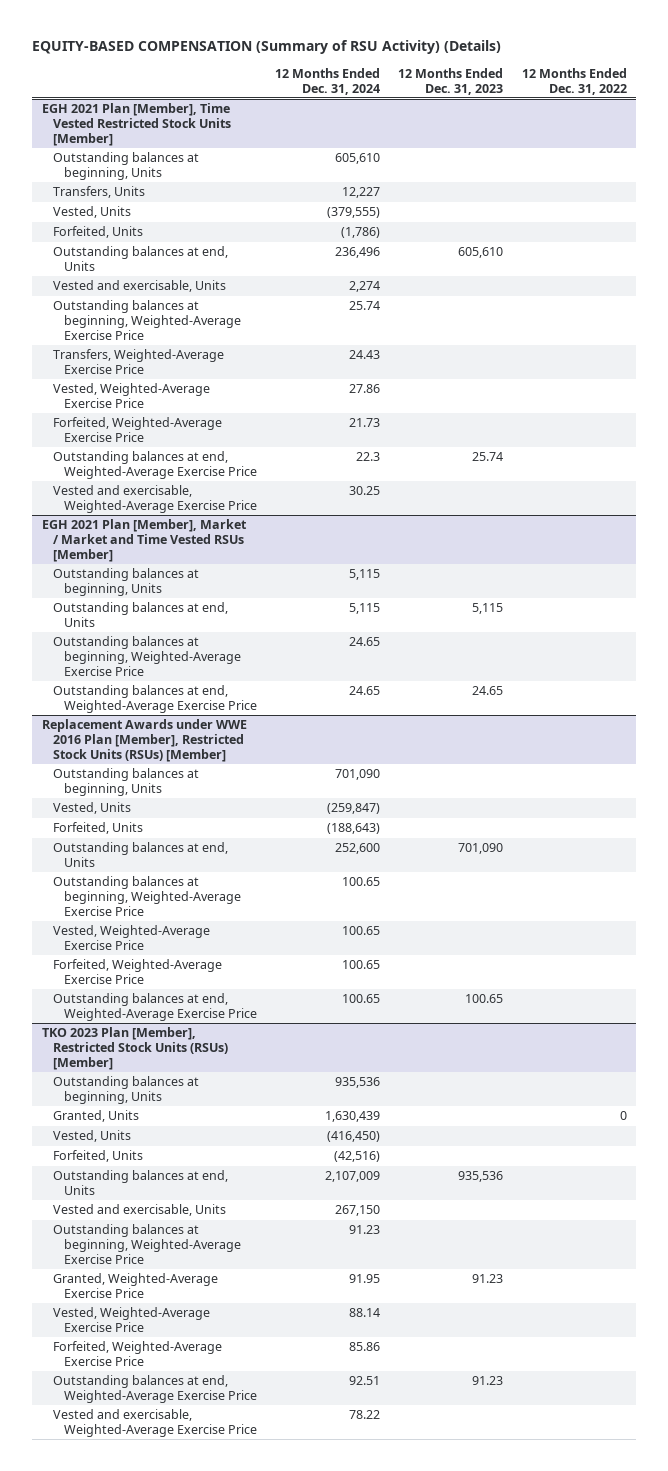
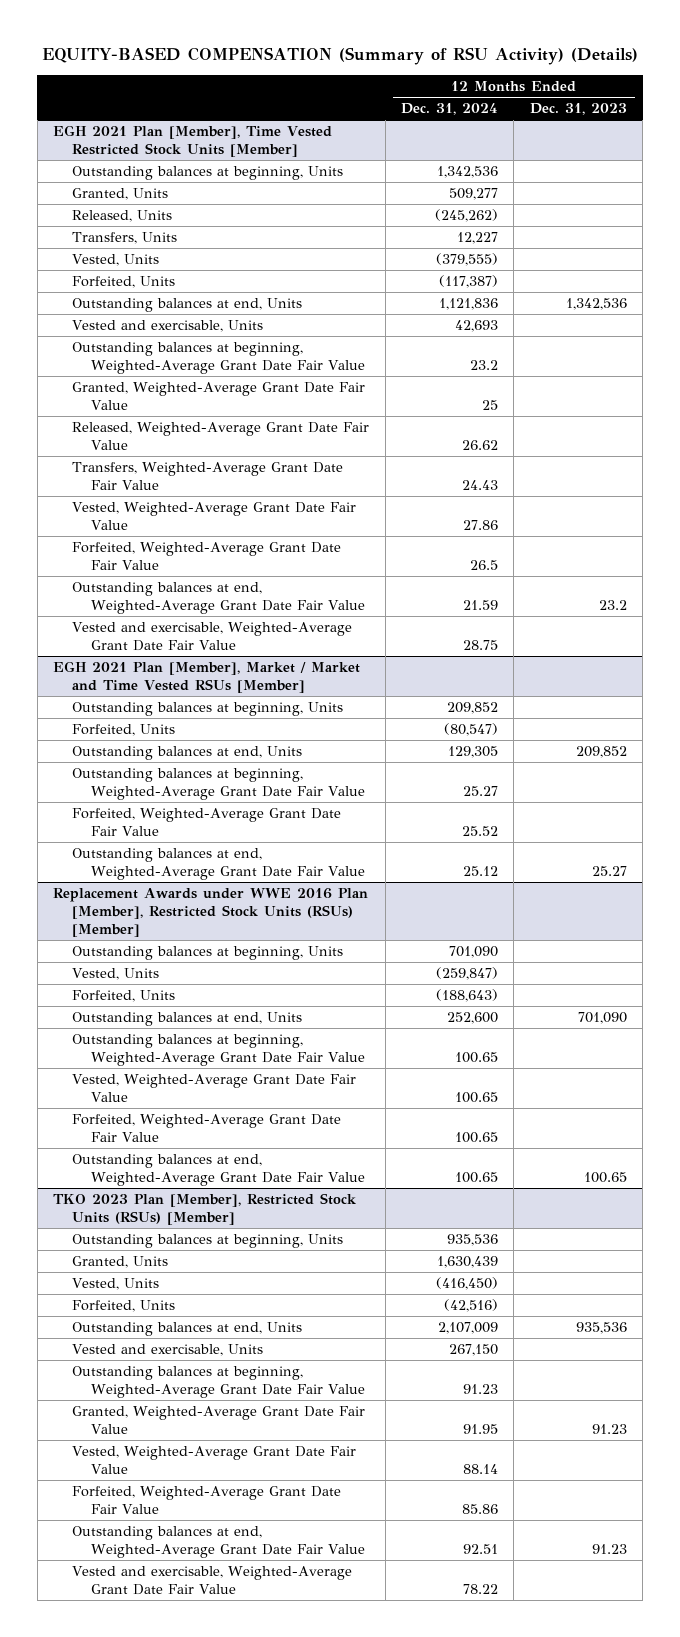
[521,67,627,95] 12 Months Ended Dec. 31, 2022 -> none
[334,153,380,165] 605,610 -> [436,166,498,179] 1,342,536
none -> [72,188,169,201] Granted, Units
none -> [72,210,173,223] Released, Units
[340,227,380,239] (1,786) -> [438,275,498,289] (117,387)
[334,247,380,259] 236,496 -> [438,298,498,311] 1,121,836
[458,247,504,259] 605,610 -> [565,298,627,311] 1,342,536
[348,281,380,293] 2,274 -> [454,320,498,333] 42,693
[52,300,241,340] Outstanding balances at beginning, Weighted-Average Exercise Price -> [72,342,365,375] Outstanding balances at beginning, Weighted-Average Grant Date Fair Value
[348,301,380,311] 25.74 -> [469,360,498,371] 23.2
none -> [72,382,366,411] Granted, Weighted-Average Grant Date Fair Value
none -> [72,422,370,451] Released, Weighted-Average Grant Date Fair Value
[52,349,224,374] Transfers, Weighted-Average Exercise Price -> [72,462,344,491] Transfers, Weighted-Average Grant Date Fair Value
[52,383,210,408] Vested, Weighted-Average Exercise Price -> [72,502,357,531] Vested, Weighted-Average Grant Date Fair Value
[52,417,222,442] Forfeited, Weighted-Average Exercise Price -> [72,542,342,571] Forfeited, Weighted-Average Grant Date Fair Value
[348,418,380,428] 21.73 -> [469,560,498,571] 26.5
[52,451,257,479] Outstanding balances at end, Weighted-Average Exercise Price -> [72,582,365,615] Outstanding balances at end, Weighted-Average Grant Date Fair Value
[355,452,380,462] 22.3 -> [462,600,498,611] 21.59
[472,452,504,462] 25.74 -> [598,600,627,611] 23.2
[52,485,257,513] Vested and exercisable, Weighted-Average Exercise Price -> [72,622,353,652] Vested and exercisable, Weighted-Average Grant Date Fair Value
[348,486,380,496] 30.25 -> [462,640,498,651] 28.75
[348,569,380,581] 5,115 -> [446,702,498,715] 209,852
none -> [72,724,176,737] Forfeited, Units
[348,603,380,615] 5,115 -> [447,746,498,759] 129,305
[472,603,504,615] 5,115 -> [575,746,627,759] 209,852
[52,636,241,676] Outstanding balances at beginning, Weighted-Average Exercise Price -> [72,768,365,801] Outstanding balances at beginning, Weighted-Average Grant Date Fair Value
[348,637,380,647] 24.65 -> [462,786,498,797] 25.27
none -> [72,808,342,837] Forfeited, Weighted-Average Grant Date Fair Value
[52,685,257,713] Outstanding balances at end, Weighted-Average Exercise Price -> [72,848,365,881] Outstanding balances at end, Weighted-Average Grant Date Fair Value
[348,686,380,696] 24.65 -> [462,866,498,877] 25.12
[472,686,504,696] 24.65 -> [591,866,627,877] 25.27
[52,876,241,916] Outstanding balances at beginning, Weighted-Average Exercise Price -> [72,1034,365,1067] Outstanding balances at beginning, Weighted-Average Grant Date Fair Value
[52,925,210,950] Vested, Weighted-Average Exercise Price -> [72,1074,357,1103] Vested, Weighted-Average Grant Date Fair Value
[52,959,222,984] Forfeited, Weighted-Average Exercise Price -> [72,1114,342,1143] Forfeited, Weighted-Average Grant Date Fair Value
[52,993,257,1021] Outstanding balances at end, Weighted-Average Exercise Price -> [72,1154,365,1187] Outstanding balances at end, Weighted-Average Grant Date Fair Value
[52,1224,241,1264] Outstanding balances at beginning, Weighted-Average Exercise Price -> [72,1366,365,1399] Outstanding balances at beginning, Weighted-Average Grant Date Fair Value
[52,1273,218,1298] Granted, Weighted-Average Exercise Price -> [72,1406,366,1435] Granted, Weighted-Average Grant Date Fair Value
[52,1307,210,1332] Vested, Weighted-Average Exercise Price -> [72,1446,357,1475] Vested, Weighted-Average Grant Date Fair Value
[52,1341,222,1366] Forfeited, Weighted-Average Exercise Price -> [72,1486,342,1515] Forfeited, Weighted-Average Grant Date Fair Value
[52,1375,257,1403] Outstanding balances at end, Weighted-Average Exercise Price -> [72,1526,365,1559] Outstanding balances at end, Weighted-Average Grant Date Fair Value
[52,1409,257,1437] Vested and exercisable, Weighted-Average Exercise Price -> [72,1566,353,1596] Vested and exercisable, Weighted-Average Grant Date Fair Value

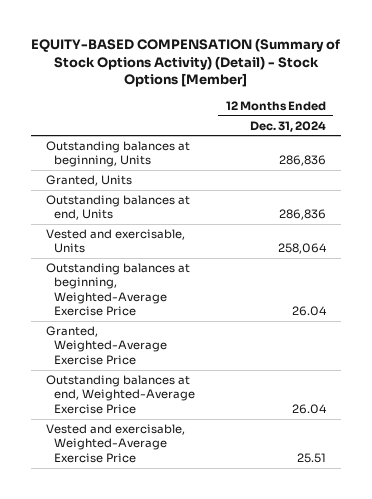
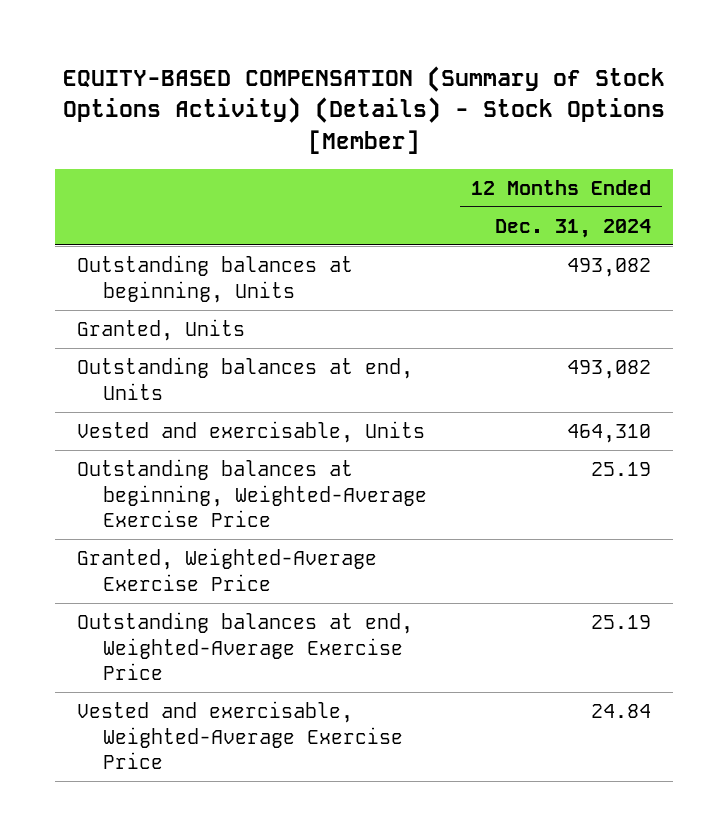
[30,37,340,88] EQUITY-BASED COMPENSATION (Summary of Stock Options Activity) (Detail) - Stock Options [Member] -> [62,65,665,154] EQUITY-BASED COMPENSATION (Summary of Stock Options Activity) (Details) - Stock Options [Member]
[278,155,326,167] 286,836 -> [566,257,651,277] 493,082
[278,209,326,221] 286,836 -> [566,359,651,379] 493,082
[277,243,327,255] 258,064 -> [566,423,651,443] 464,310
[291,306,327,317] 26.04 -> [590,461,651,476] 25.19
[291,403,327,414] 26.04 -> [590,614,651,629] 25.19
[296,452,326,463] 25.51 -> [590,703,651,718] 24.84

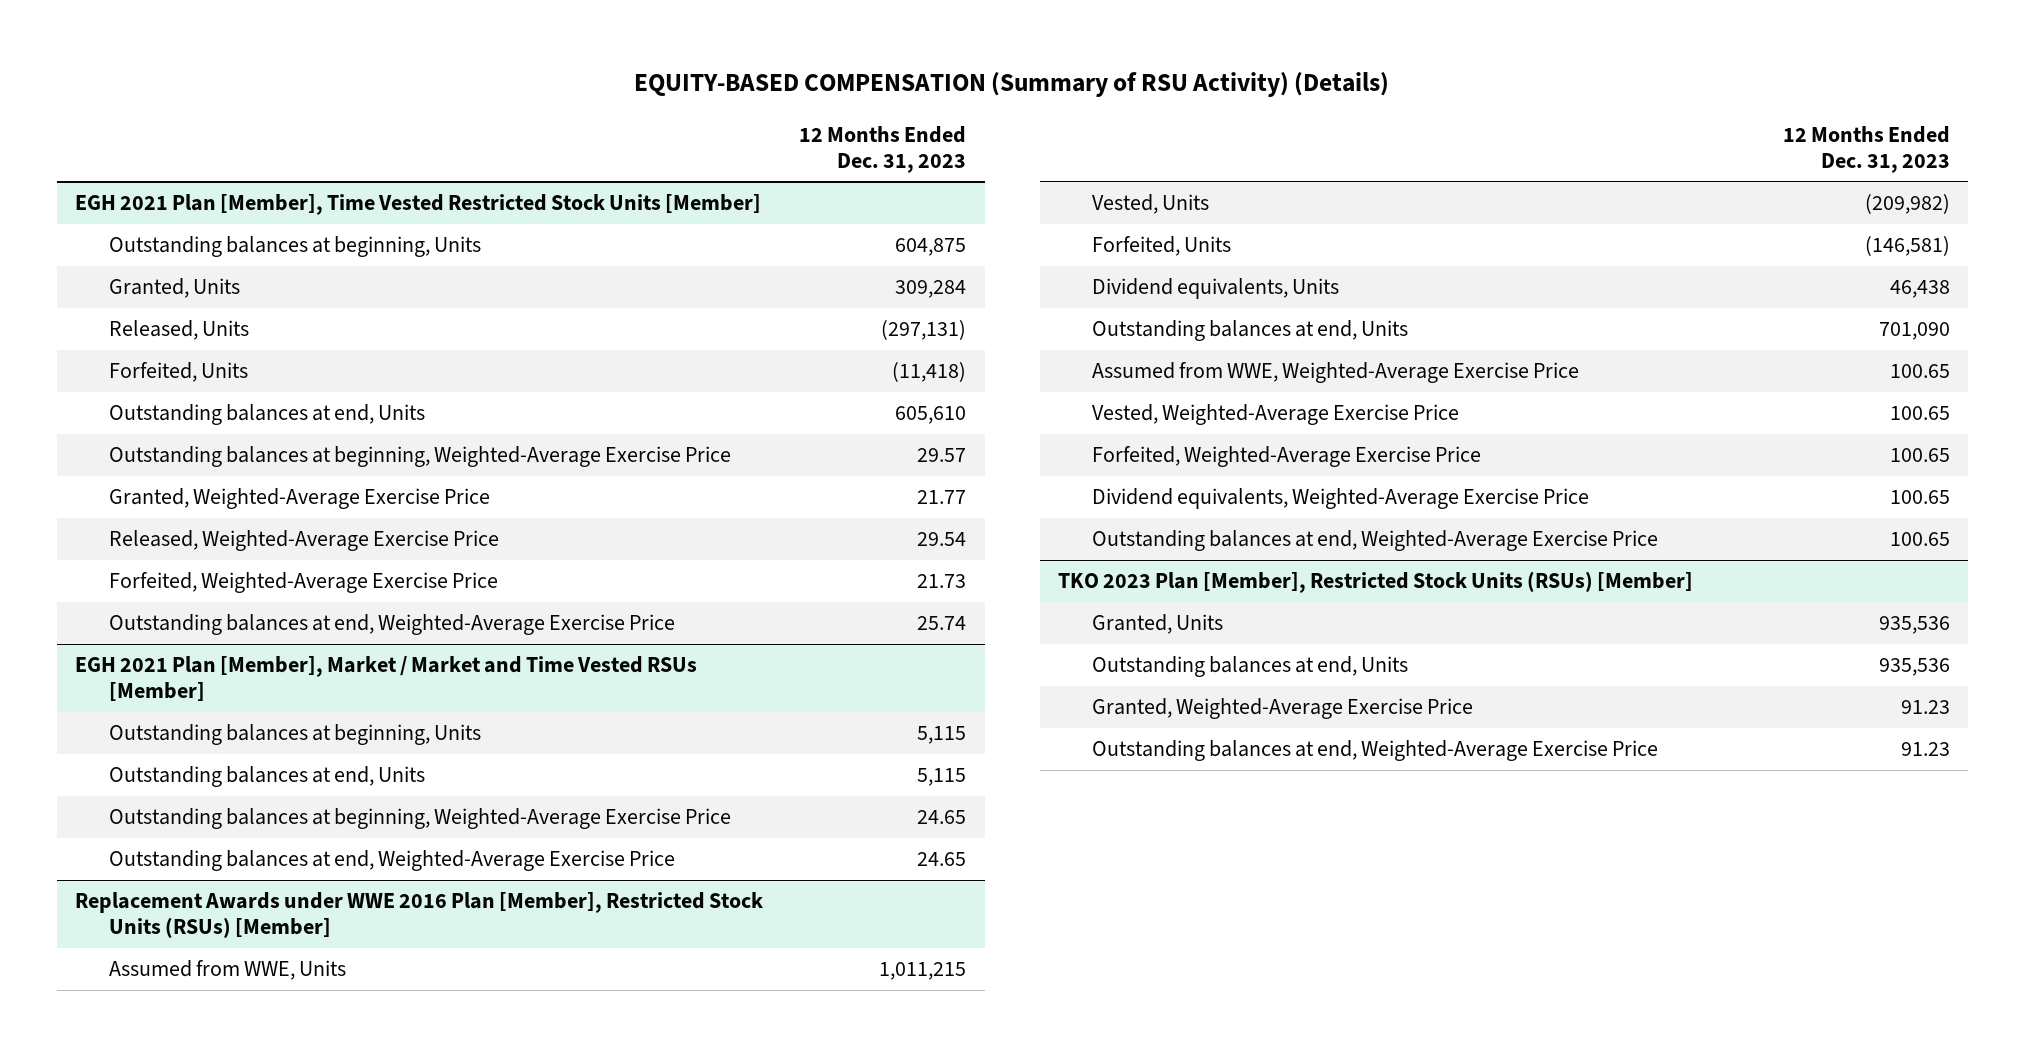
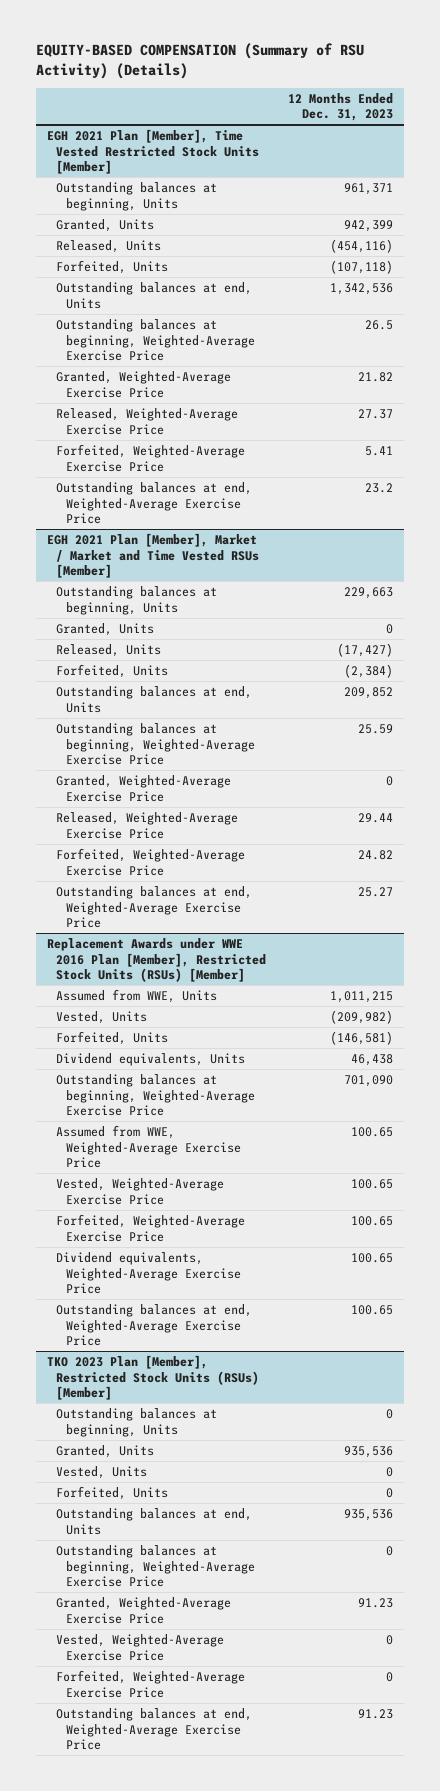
[895,238,967,257] 604,875 -> [344,182,394,195] 961,371
[895,280,967,299] 309,284 -> [344,219,394,232] 942,399
[881,320,967,341] (297,131) -> [330,238,394,253] (454,116)
[892,362,967,383] (11,418) -> [330,259,394,274] (107,118)
[895,406,967,425] 605,610 -> [330,282,394,295] 1,342,536
[917,448,967,463] 29.57 -> [365,319,394,330] 26.5
[917,490,967,505] 21.77 -> [358,371,394,382] 21.82
[917,532,967,547] 29.54 -> [358,408,394,419] 27.37
[917,574,967,589] 21.73 -> [365,445,394,456] 5.41
[917,616,967,631] 25.74 -> [365,482,394,493] 23.2
[917,726,967,745] 5,115 -> [344,586,394,599] 229,663
none -> [56,622,155,636] Granted, Units
none -> [56,643,162,657] Released, Units
none -> [56,663,169,678] Forfeited, Units
[917,768,967,787] 5,115 -> [344,686,394,699] 209,852
[917,810,967,825] 24.65 -> [358,723,394,734] 25.59
none -> [56,774,232,802] Granted, Weighted-Average Exercise Price
none -> [56,811,239,839] Released, Weighted-Average Exercise Price
none -> [56,847,246,876] Forfeited, Weighted-Average Exercise Price
[917,852,967,867] 24.65 -> [358,886,394,897] 25.27
[1092,320,1409,342] Outstanding balances at end, Units -> [56,1073,256,1117] Outstanding balances at beginning, Weighted-Average Exercise Price
none -> [56,1407,218,1437] Outstanding balances at beginning, Units
none -> [56,1465,148,1479] Vested, Units
none -> [56,1485,169,1500] Forfeited, Units
none -> [56,1544,256,1588] Outstanding balances at beginning, Weighted-Average Exercise Price
none -> [56,1633,225,1661] Vested, Weighted-Average Exercise Price
none -> [56,1669,246,1698] Forfeited, Weighted-Average Exercise Price

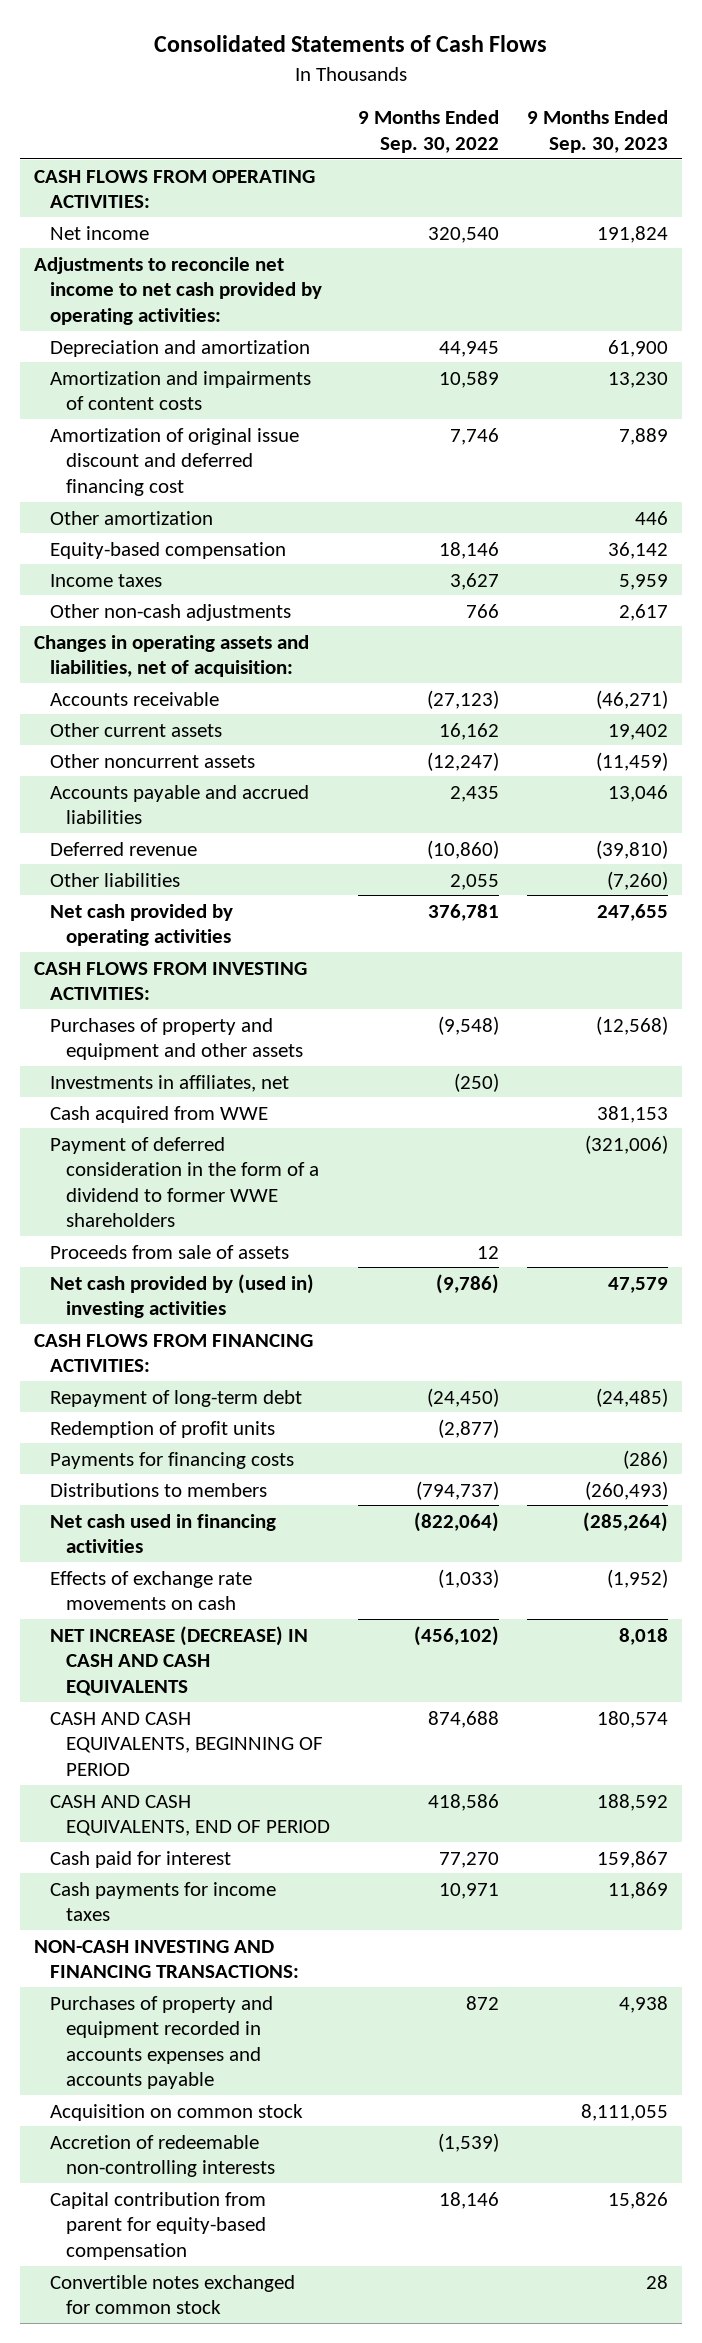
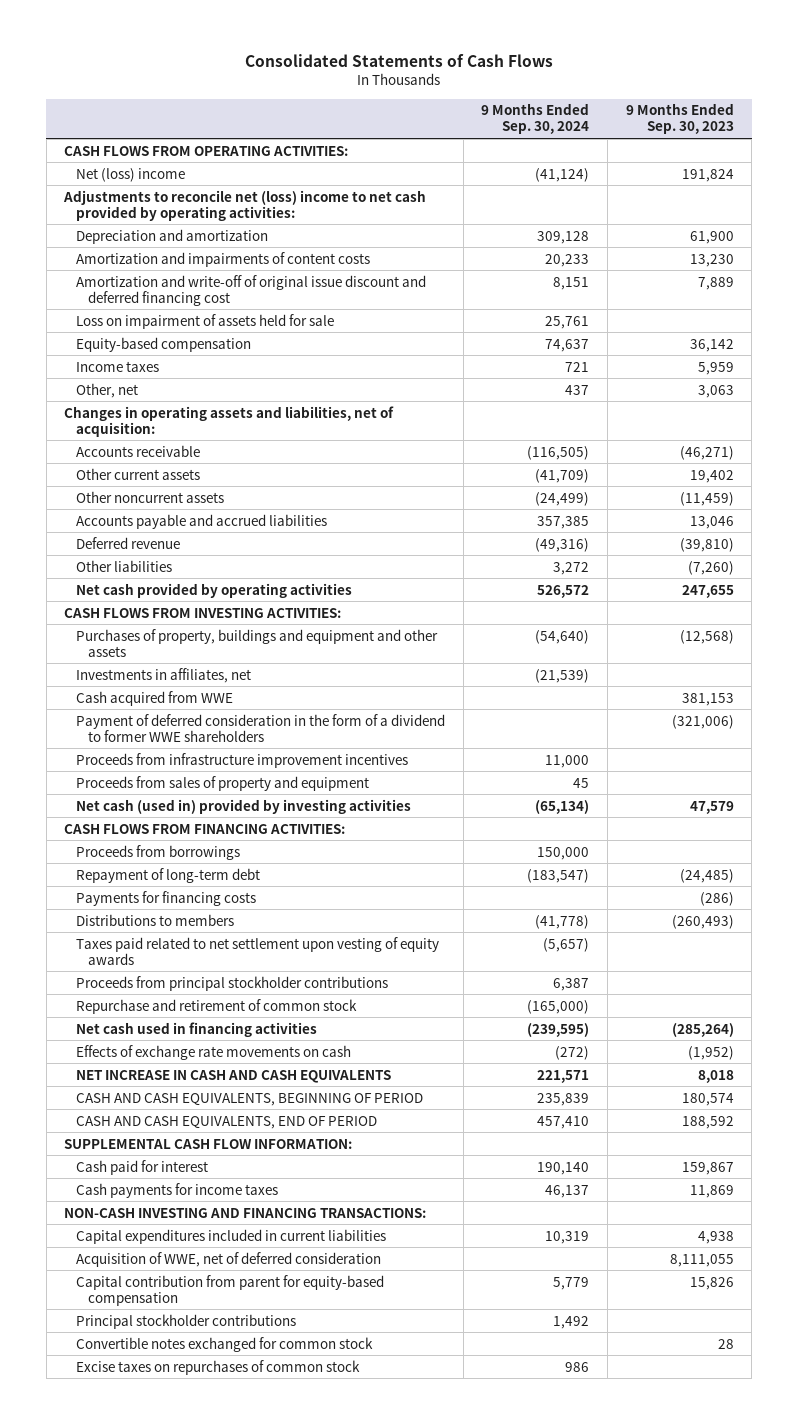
[358,110,500,153] 9 Months Ended Sep. 30, 2022 -> none
none -> [481,103,590,135] 9 Months Ended Sep. 30, 2024
[49,225,149,240] Net income -> [76,167,186,182] Net (loss) income
[33,256,322,325] Adjustments to reconcile net income to net cash provided by operating activities: -> [63,189,427,221] Adjustments to reconcile net (loss) income to net cash provided by operating activities:
[49,510,213,525] Other amortization -> none
[49,427,299,496] Amortization of original issue discount and deferred financing cost -> [76,274,427,306] Amortization and write-off of original issue discount and deferred financing cost
none -> [76,313,335,329] Loss on impairment of assets held for sale
[49,603,291,621] Other non-cash adjustments -> none
none -> [76,382,139,398] Other, net
[49,1017,304,1061] Purchases of property and equipment and other assets -> [76,628,439,657] Purchases of property, buildings and equipment and other assets
none -> [76,752,409,768] Proceeds from infrastructure improvement incentives
[49,1244,289,1259] Proceeds from sale of assets -> [76,775,370,791] Proceeds from sales of property and equipment
[49,1273,314,1319] Net cash provided by (used in) investing activities -> [76,798,412,814] Net cash (used in) provided by investing activities
none -> [76,844,241,860] Proceeds from borrowings
[49,1420,275,1438] Redemption of profit units -> none
none -> [76,936,440,965] Taxes paid related to net settlement upon vesting of equity awards
none -> [76,975,389,991] Proceeds from principal stockholder contributions
none -> [76,998,358,1014] Repurchase and retirement of common stock
[49,1625,308,1696] NET INCREASE (DECREASE) IN CASH AND CASH EQUIVALENTS -> [76,1069,392,1083] NET INCREASE IN CASH AND CASH EQUIVALENTS
none -> [64,1138,353,1149] SUPPLEMENTAL CASH FLOW INFORMATION:
[49,2134,276,2178] Accretion of redeemable non-controlling interests -> none
[49,1995,273,2090] Purchases of property and equipment recorded in accounts expenses and accounts payable -> [76,1228,387,1244] Capital expenditures included in current liabilities
[49,2103,303,2121] Acquisition on common stock -> [76,1251,382,1267] Acquisition of WWE, net of deferred consideration
none -> [76,1313,297,1329] Principal stockholder contributions
none -> [76,1359,361,1375] Excise taxes on repurchases of common stock

